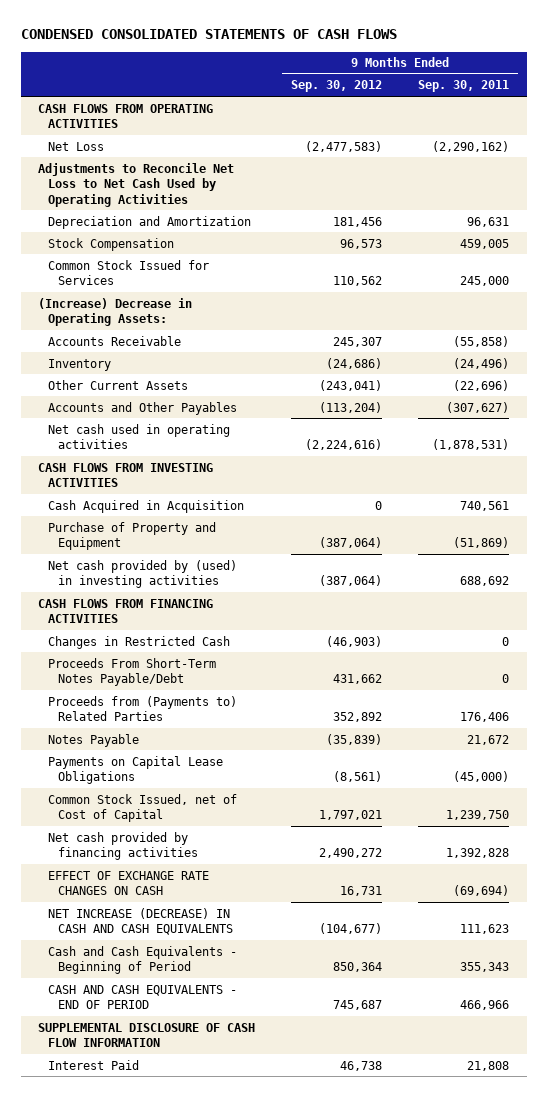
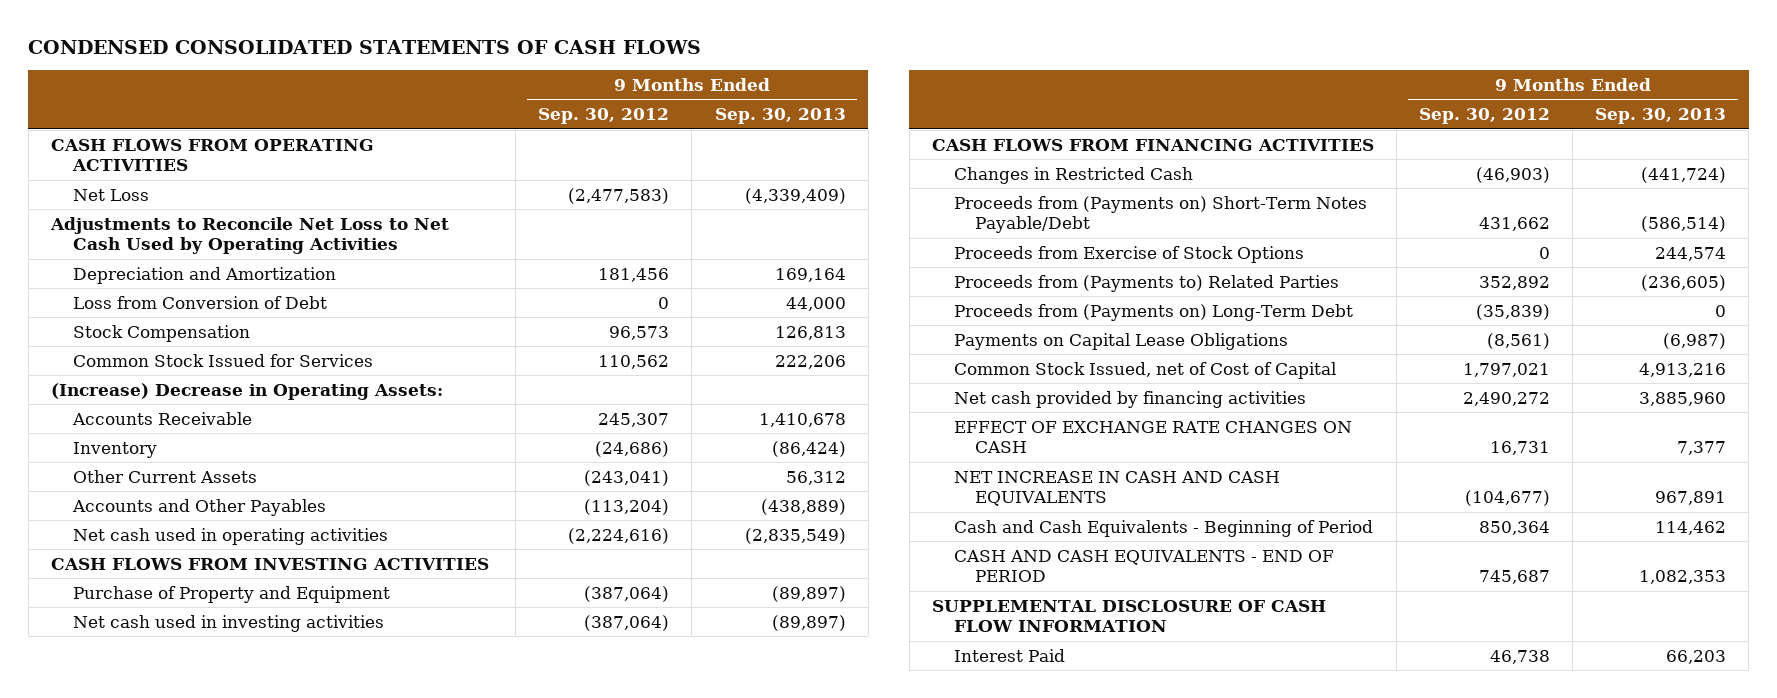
[418,80,510,93] Sep. 30, 2011 -> none
none -> [714,108,846,125] Sep. 30, 2013
none -> [72,295,327,309] Loss from Conversion of Debt
[48,499,245,513] Cash Acquired in Acquisition -> none
[48,559,238,589] Net cash provided by (used) in investing activities -> [72,614,384,632] Net cash used in investing activities
[48,657,217,687] Proceeds From Short-Term Notes Payable/Debt -> [953,195,1367,234] Proceeds from (Payments on) Short-Term Notes Payable/Debt
none -> [953,245,1304,263] Proceeds from Exercise of Stock Options
[48,733,140,747] Notes Payable -> [953,303,1353,321] Proceeds from (Payments on) Long-Term Debt
[48,907,234,936] NET INCREASE (DECREASE) IN CASH AND CASH EQUIVALENTS -> [953,470,1280,507] NET INCREASE IN CASH AND CASH EQUIVALENTS

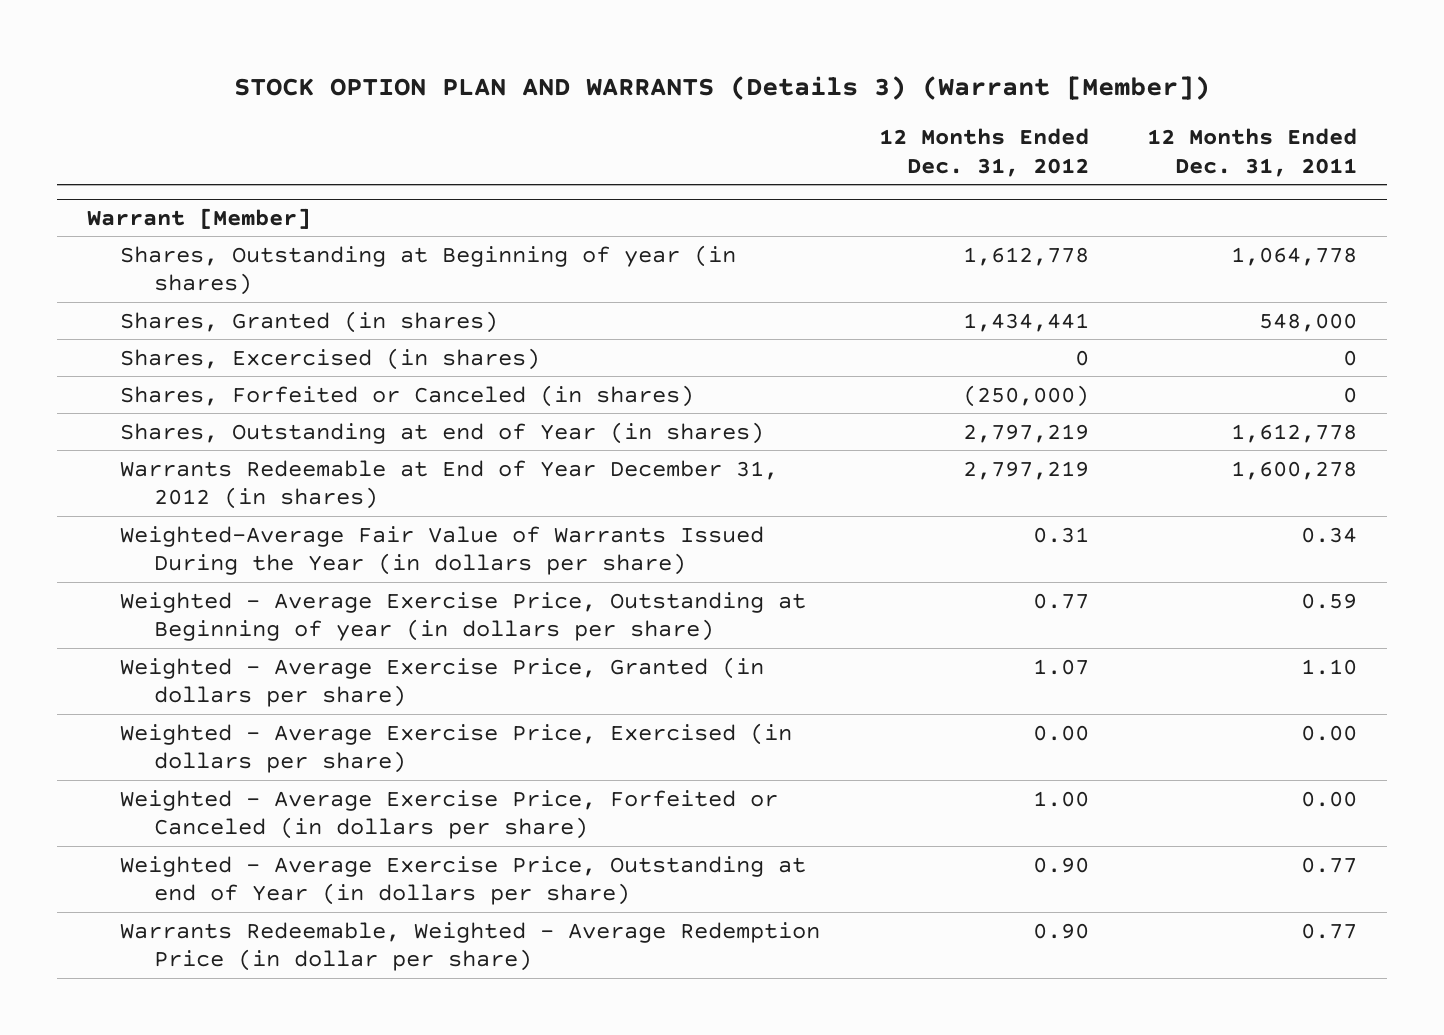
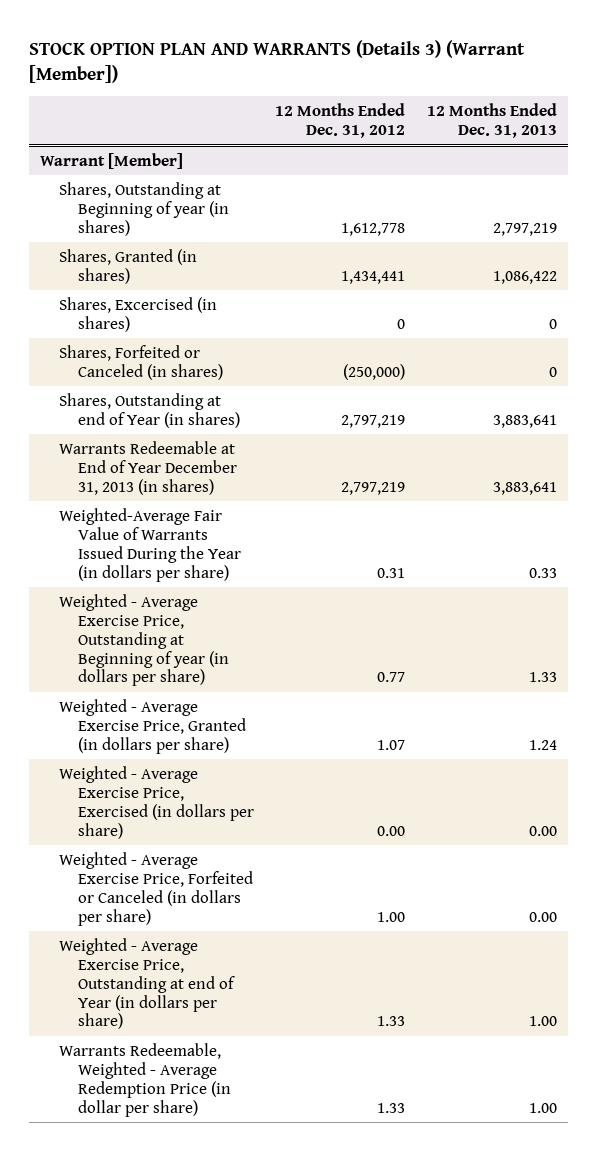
[1147,128,1358,178] 12 Months Ended Dec. 31, 2011 -> none
none -> [426,103,557,139] 12 Months Ended Dec. 31, 2013
[120,459,779,510] Warrants Redeemable at End of Year December 31, 2012 (in shares) -> [58,440,237,495] Warrants Redeemable at End of Year December 31, 2013 (in shares)
[1032,856,1089,873] 0.90 -> [377,1016,406,1027] 1.33
[1032,922,1089,939] 0.90 -> [377,1102,406,1113] 1.33

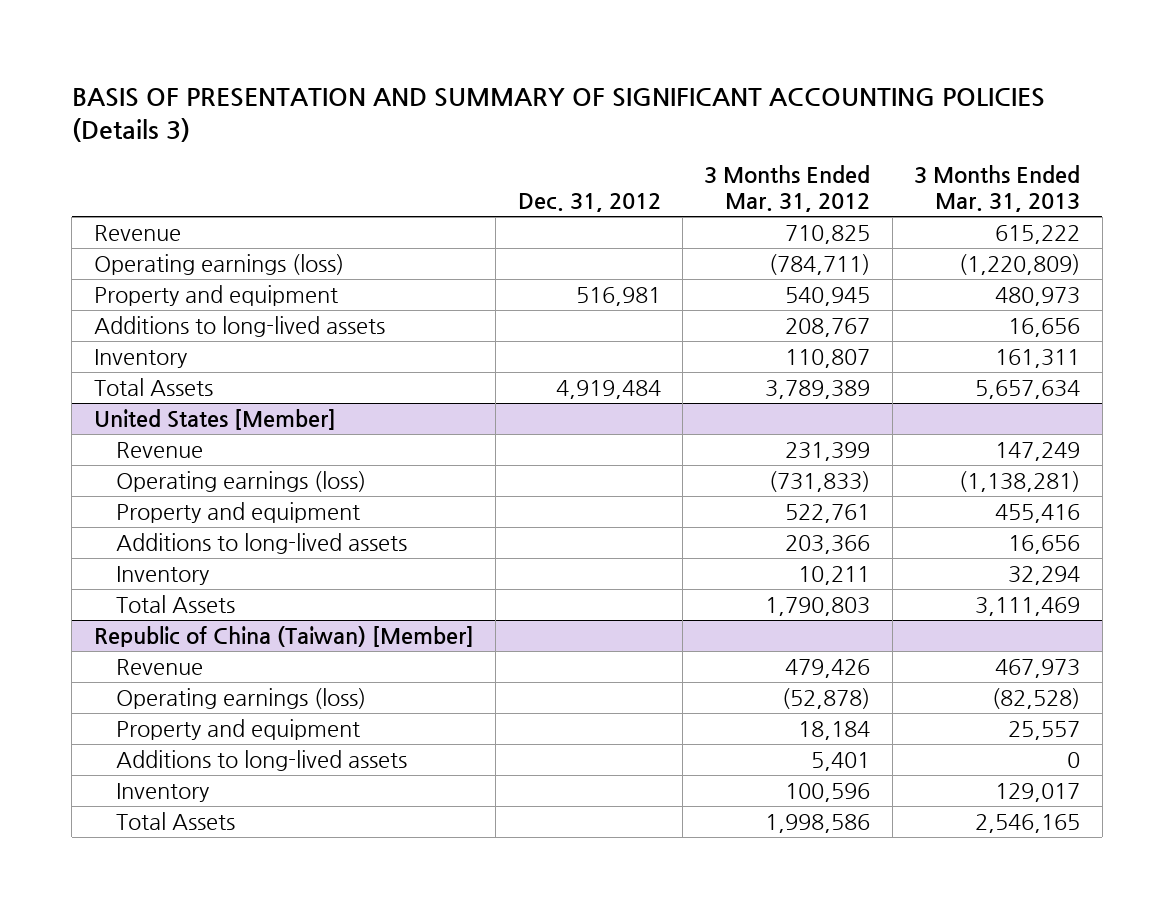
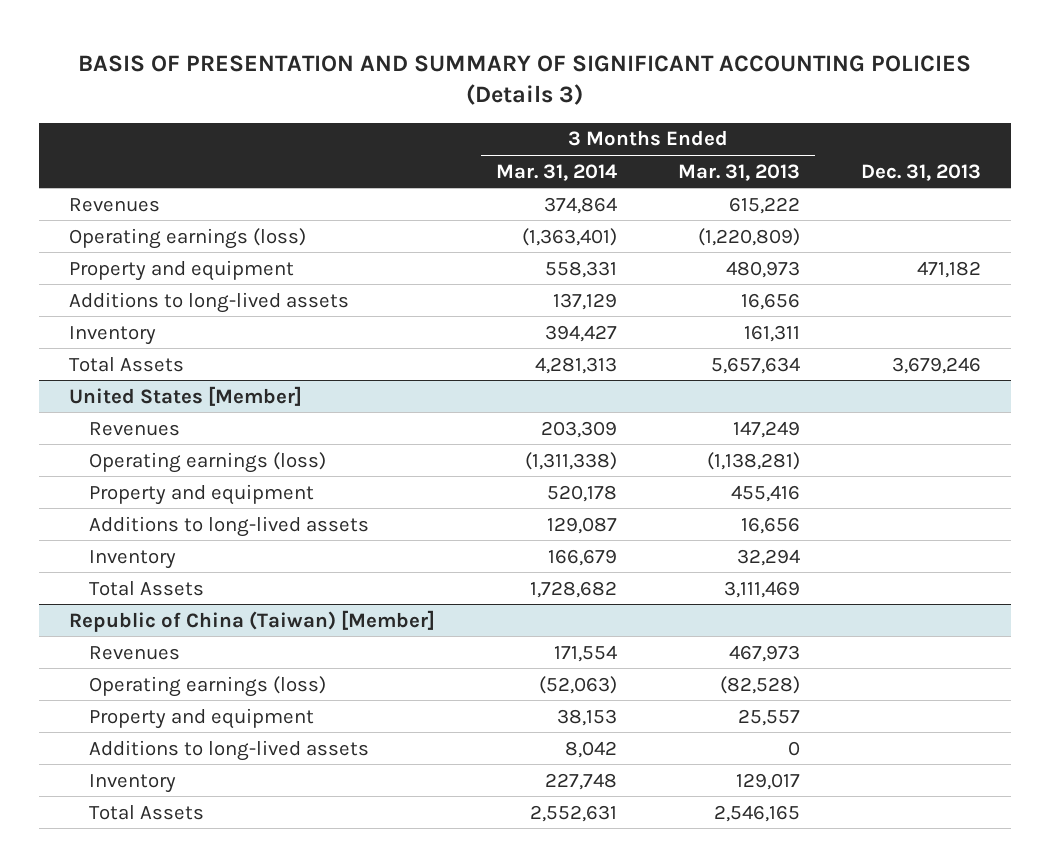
[517,193,661,213] Dec. 31, 2012 -> none
[704,165,871,213] 3 Months Ended Mar. 31, 2012 -> none
none -> [496,163,618,181] Mar. 31, 2014
none -> [860,163,981,181] Dec. 31, 2013
[93,225,181,242] Revenue -> [69,197,161,212] Revenues
[115,442,203,459] Revenue -> [89,421,181,436] Revenues
[115,659,203,676] Revenue -> [89,645,181,660] Revenues

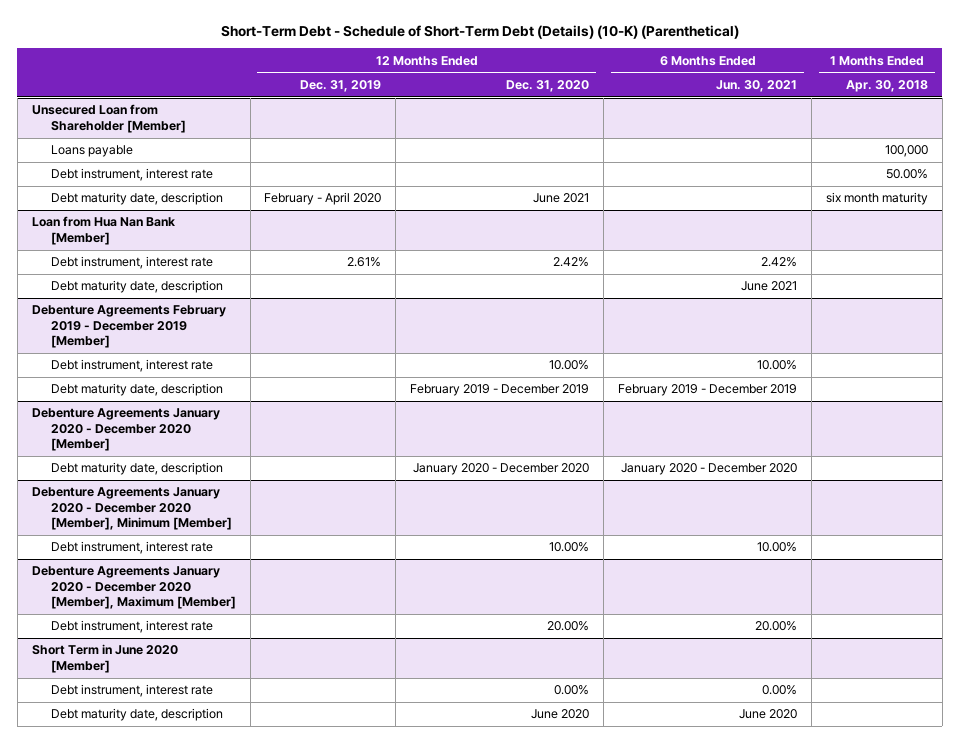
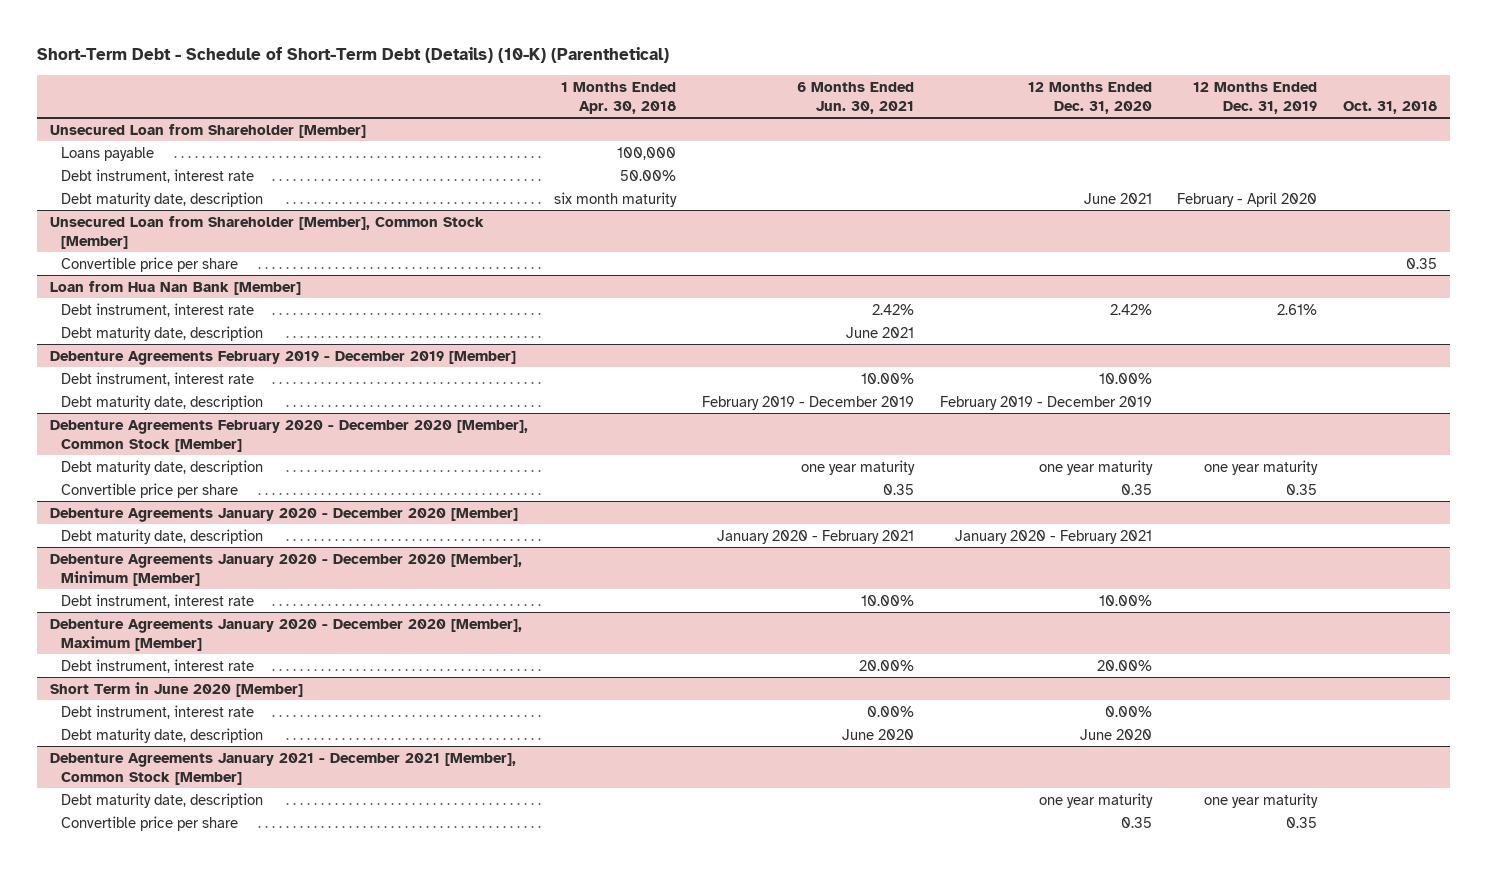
none -> [1343,100,1438,114] Oct. 31, 2018
none -> [50,215,485,249] Unsecured Loan from Shareholder [Member], Common Stock [Member]
none -> [60,256,238,272] Convertible price per share
none -> [50,419,529,452] Debenture Agreements February 2020 - December 2020 [Member], Common Stock [Member]
none -> [60,459,263,475] Debt maturity date, description
none -> [60,482,238,498] Convertible price per share
[413,463,590,476] January 2020 - December 2020 -> [954,529,1152,544] January 2020 - February 2021
[621,463,798,476] January 2020 - December 2020 -> [716,529,914,544] January 2020 - February 2021
none -> [50,752,517,785] Debenture Agreements January 2021 - December 2021 [Member], Common Stock [Member]
none -> [60,792,263,808] Debt maturity date, description
none -> [60,815,238,831] Convertible price per share

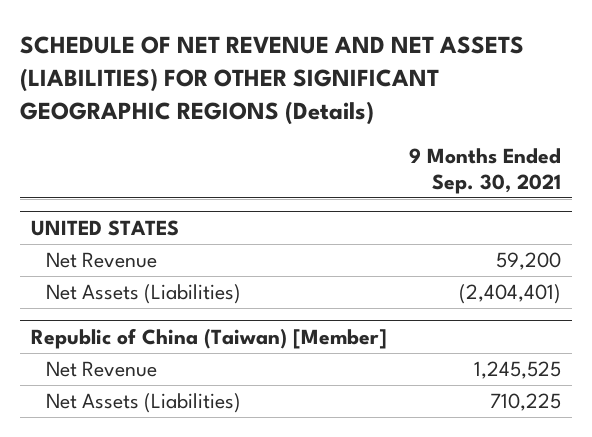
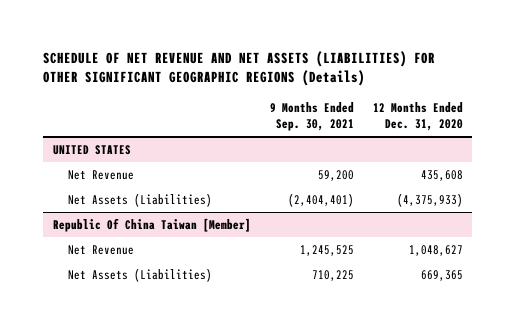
none -> [372,101,463,131] 12 Months Ended Dec. 31, 2020
[30,327,387,349] Republic of China (Taiwan) [Member] -> [52,218,251,233] Republic Of China Taiwan [Member]

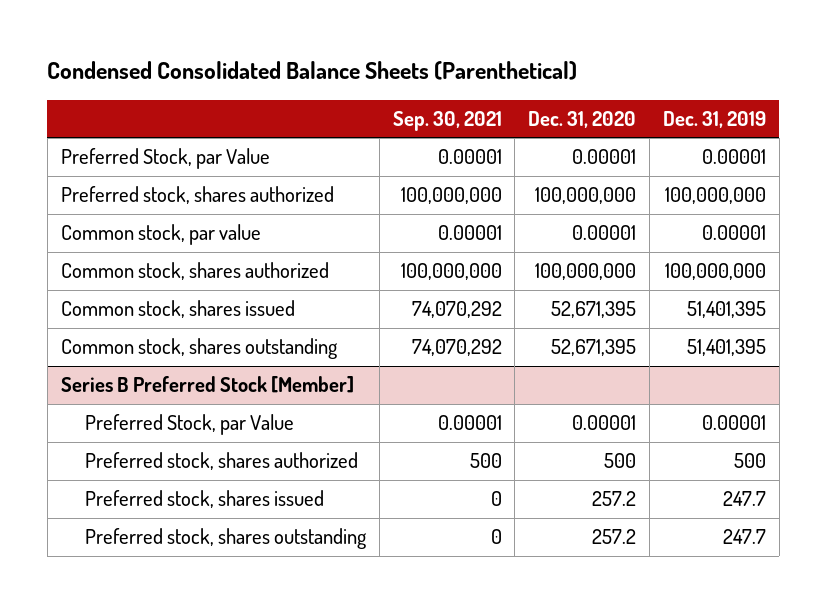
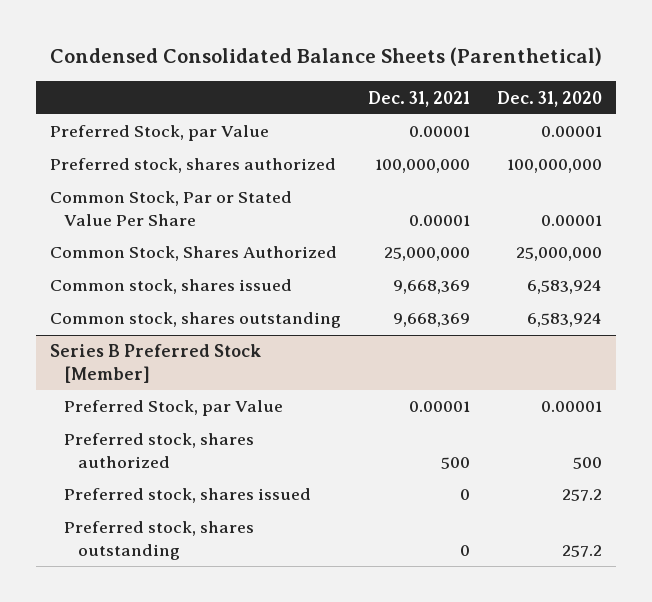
[392,111,502,132] Sep. 30, 2021 -> none
[663,111,767,129] Dec. 31, 2019 -> none
none -> [367,90,470,107] Dec. 31, 2021
[60,224,261,246] Common stock, par value -> [49,191,292,226] Common Stock, Par or Stated Value Per Share
[60,262,329,281] Common stock, shares authorized -> [49,246,337,262] Common Stock, Shares Authorized
[535,263,637,281] 100,000,000 -> [516,247,603,262] 25,000,000
[551,301,637,319] 52,671,395 -> [527,280,603,295] 6,583,924
[551,339,637,357] 52,671,395 -> [527,313,603,328] 6,583,924

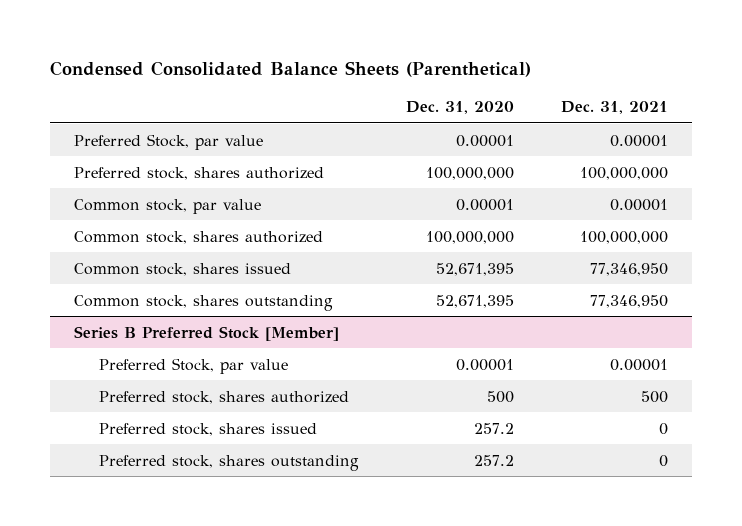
[49,125,269,142] Preferred Stock, par Value -> [73,133,263,150] Preferred Stock, par value
[49,191,292,226] Common Stock, Par or Stated Value Per Share -> [73,198,261,214] Common stock, par value
[49,246,337,262] Common Stock, Shares Authorized -> [73,230,323,244] Common stock, shares authorized
[383,247,470,262] 25,000,000 -> [579,230,668,244] 100,000,000
[516,247,603,262] 25,000,000 -> [425,230,514,244] 100,000,000
[392,280,470,295] 9,668,369 -> [589,262,668,276] 77,346,950
[527,280,603,295] 6,583,924 -> [435,262,514,276] 52,671,395
[392,313,470,328] 9,668,369 -> [589,294,668,308] 77,346,950
[527,313,603,328] 6,583,924 -> [435,294,514,308] 52,671,395
[63,400,283,417] Preferred Stock, par Value -> [99,357,289,374] Preferred Stock, par value

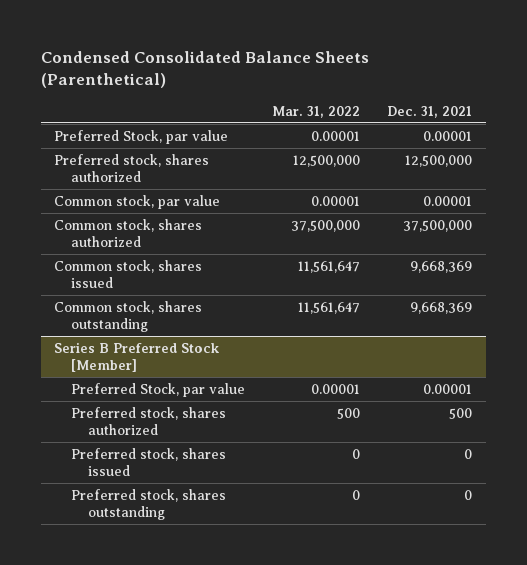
[405,101,514,115] Dec. 31, 2020 -> none
none -> [272,105,361,118] Mar. 31, 2022
[579,166,668,180] 100,000,000 -> [405,154,473,167] 12,500,000
[579,230,668,244] 100,000,000 -> [403,219,473,232] 37,500,000
[589,262,668,276] 77,346,950 -> [410,260,473,273] 9,668,369
[589,294,668,308] 77,346,950 -> [410,301,473,314] 9,668,369

